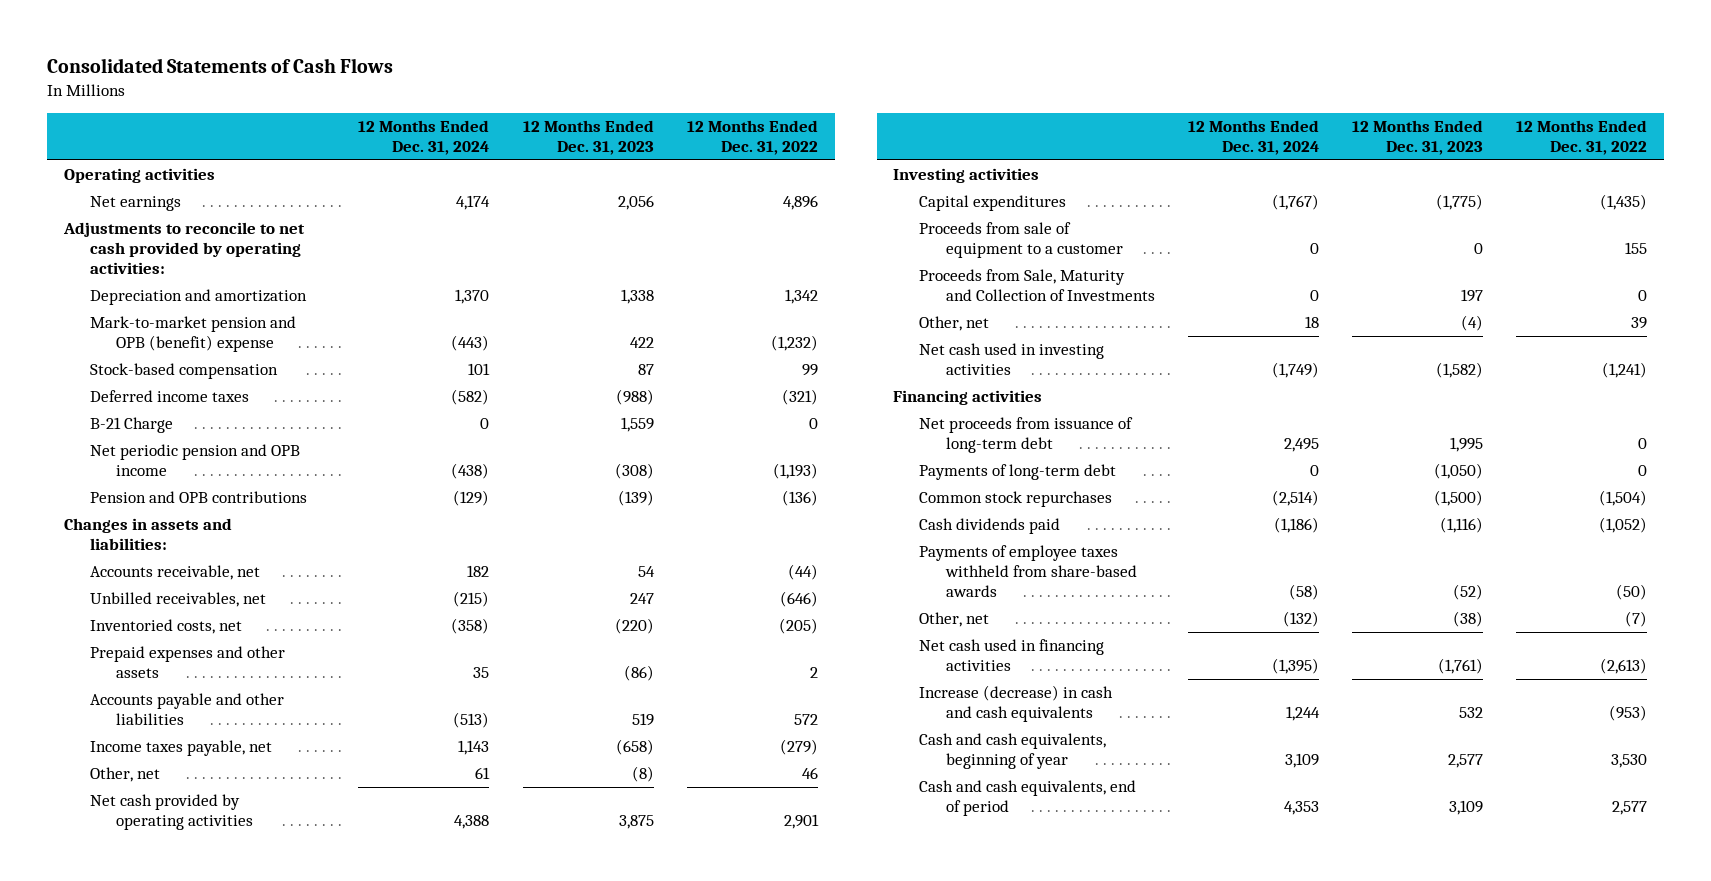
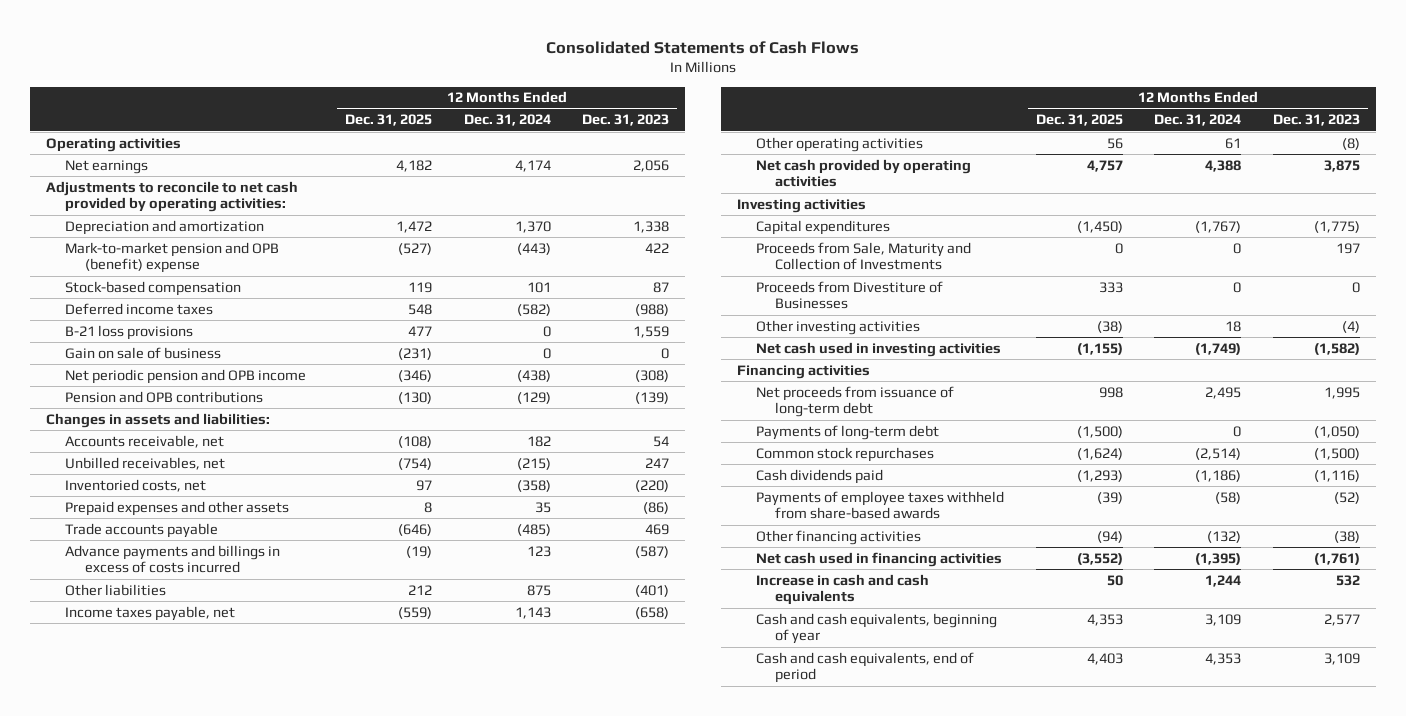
[686,119,818,156] 12 Months Ended Dec. 31, 2022 -> none
none -> [345,114,433,127] Dec. 31, 2025
[89,417,173,434] B-21 Charge -> [65,324,194,340] B-21 loss provisions
none -> [65,346,222,359] Gain on sale of business
[89,693,284,726] Accounts payable and other liabilities -> none
none -> [65,522,219,538] Trade accounts payable
none -> [65,544,281,574] Advance payments and billings in excess of costs incurred
none -> [65,583,167,596] Other liabilities
[89,767,160,783] Other, net -> [756,136,924,152] Other operating activities
[919,222,1123,259] Proceeds from sale of equipment to a customer -> none
none -> [756,280,944,310] Proceeds from Divestiture of Businesses
[919,316,990,332] Other, net -> [756,319,921,335] Other investing activities
[919,612,990,628] Other, net -> [756,529,922,545] Other financing activities
[919,685,1114,723] Increase (decrease) in cash and cash equivalents -> [756,573,930,606] Increase in cash and cash equivalents

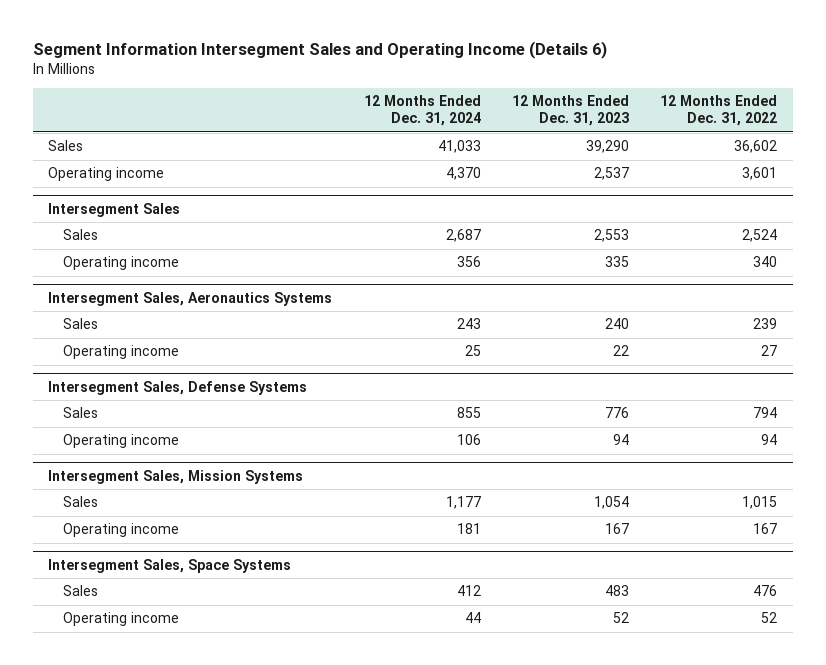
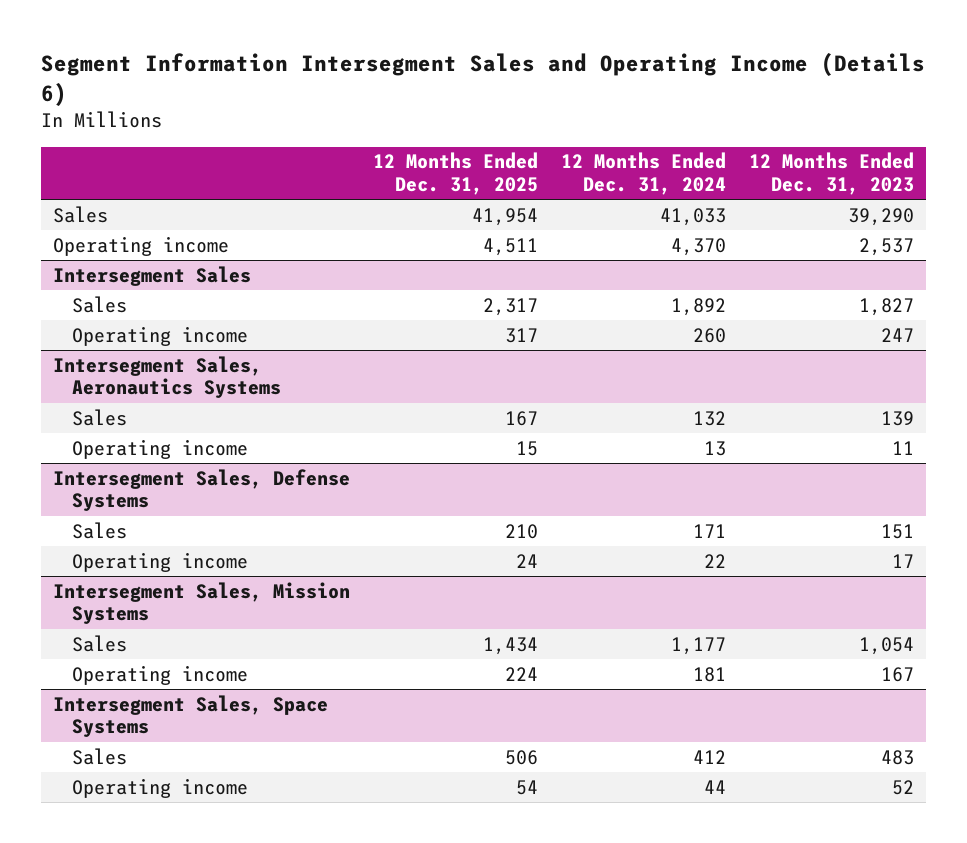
[660,95,778,127] 12 Months Ended Dec. 31, 2022 -> none
none -> [372,152,538,195] 12 Months Ended Dec. 31, 2025
[445,229,481,243] 2,687 -> [670,297,726,316] 1,892
[593,229,629,243] 2,553 -> [859,297,915,316] 1,827
[456,256,481,268] 356 -> [692,327,726,343] 260
[604,256,629,268] 335 -> [881,327,915,342] 247
[456,318,481,330] 243 -> [692,410,726,426] 132
[604,318,629,330] 240 -> [881,410,915,426] 139
[464,345,481,357] 25 -> [703,440,726,456] 13
[612,345,629,357] 22 -> [892,440,915,455] 11
[456,407,481,419] 855 -> [692,523,726,538] 171
[604,407,629,419] 776 -> [881,523,915,539] 151
[456,434,481,446] 106 -> [703,553,726,568] 22
[612,434,629,446] 94 -> [892,553,915,568] 17

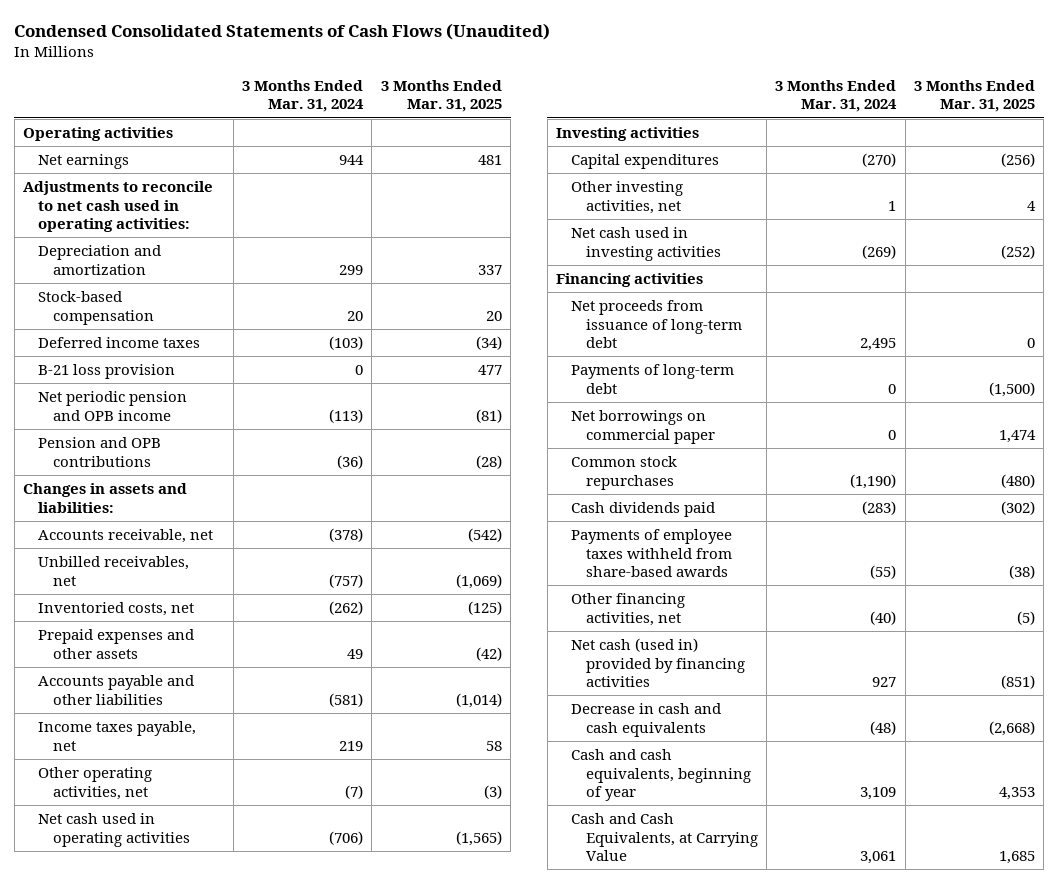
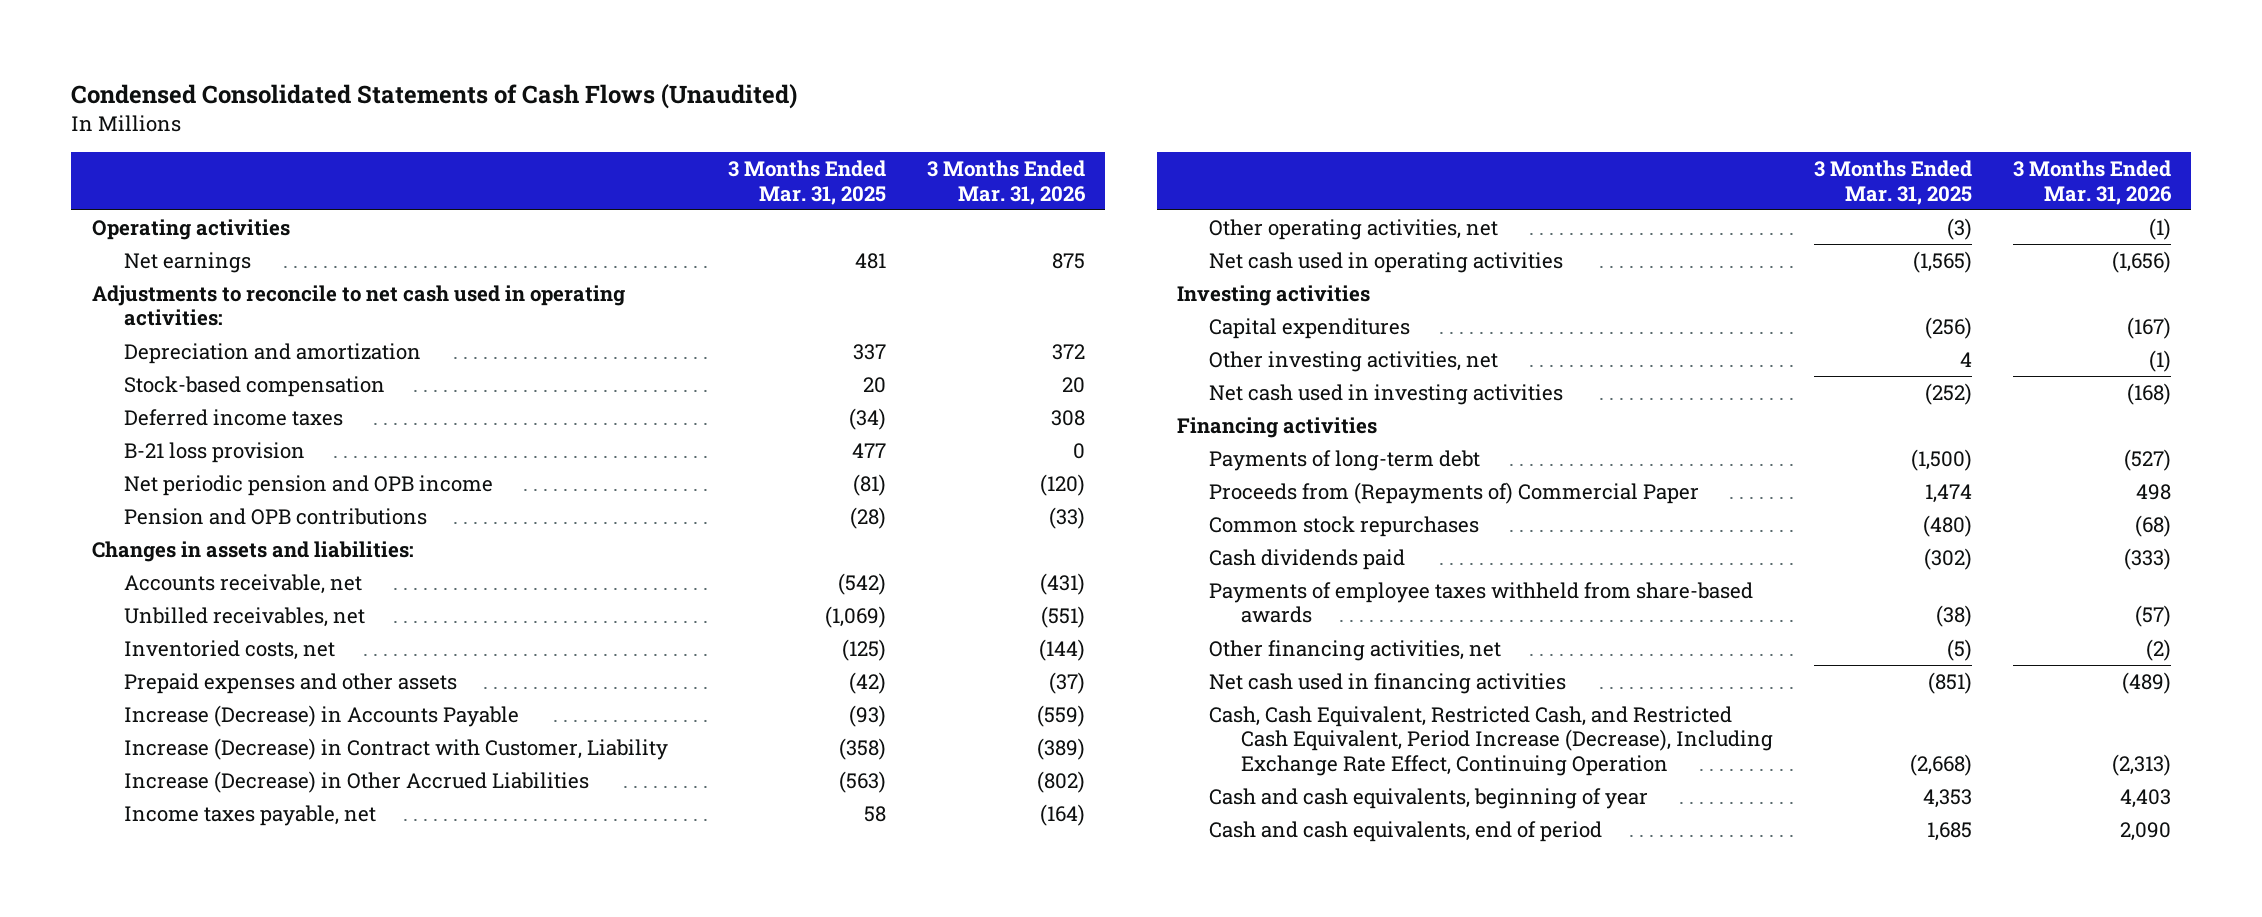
[242,79,365,113] 3 Months Ended Mar. 31, 2024 -> none
none -> [926,160,1086,205] 3 Months Ended Mar. 31, 2026
[37,674,194,705] Accounts payable and other liabilities -> none
none -> [123,705,519,728] Increase (Decrease) in Accounts Payable
none -> [123,738,668,761] Increase (Decrease) in Contract with Customer, Liability
none -> [123,771,589,794] Increase (Decrease) in Other Accrued Liabilities
[570,299,742,349] Net proceeds from issuance of long-term debt -> none
[570,409,715,444] Net borrowings on commercial paper -> [1209,482,1700,505] Proceeds from (Repayments of) Commercial Paper
[570,637,745,688] Net cash (used in) provided by financing activities -> [1209,673,1567,695] Net cash used in financing activities
[570,702,721,737] Decrease in cash and cash equivalents -> [1209,706,1774,776] Cash, Cash Equivalent, Restricted Cash, and Restricted Cash Equivalent, Period Increase (Decrease), Including Exchange Rate Effect, Continuing Operation
[570,812,758,862] Cash and Cash Equivalents, at Carrying Value -> [1209,821,1603,843] Cash and cash equivalents, end of period

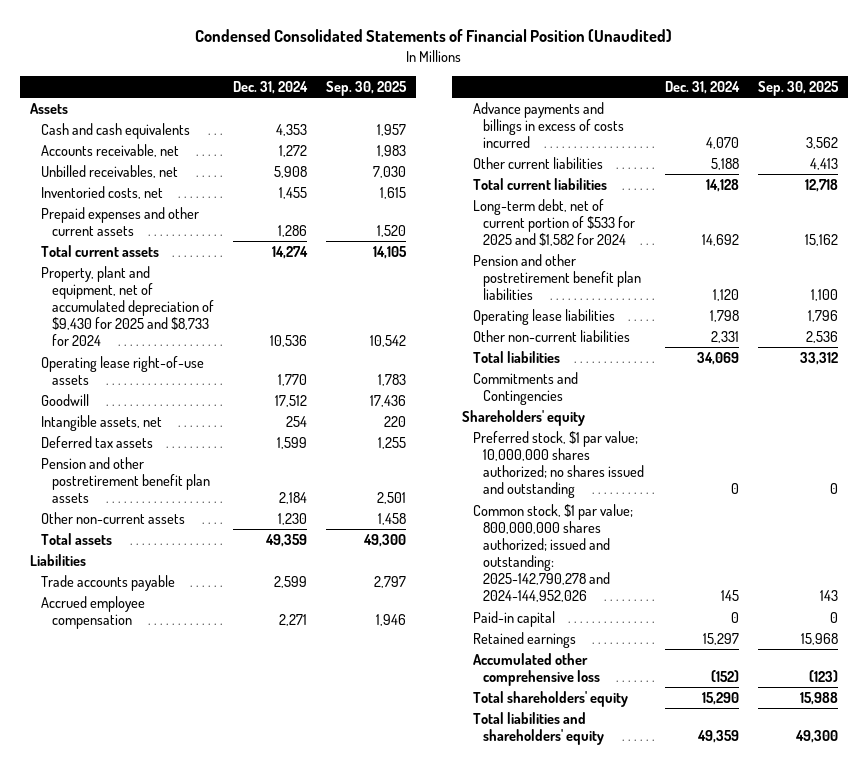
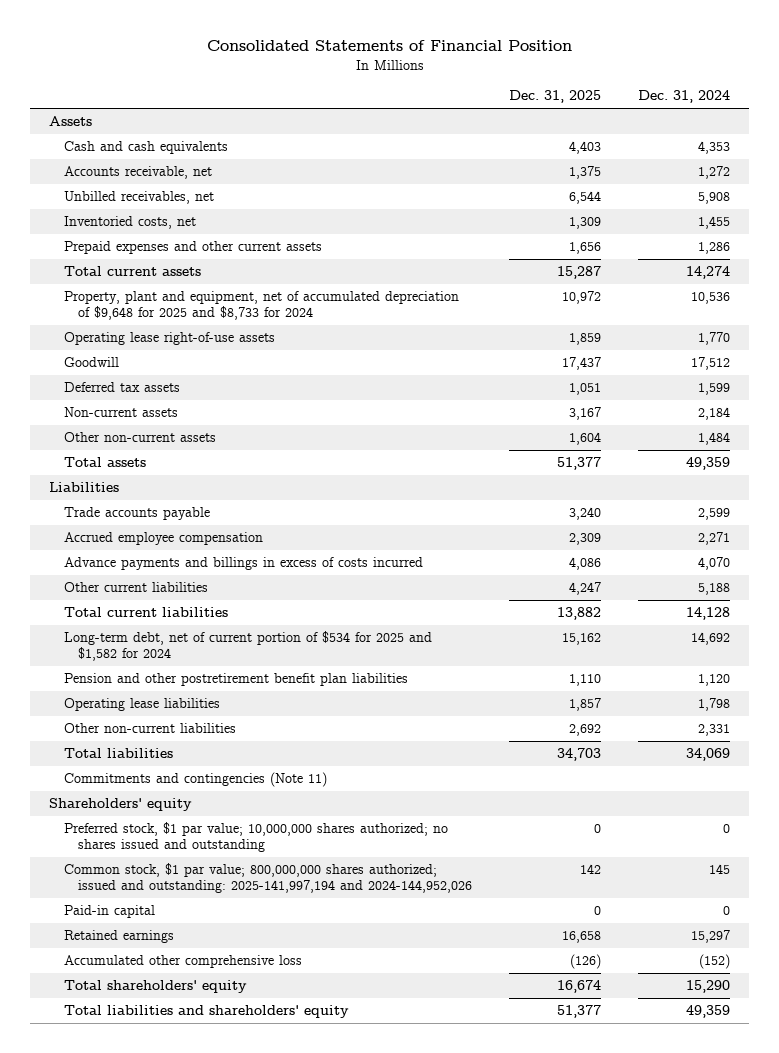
[195,29,673,43] Condensed Consolidated Statements of Financial Position (Unaudited) -> [206,40,572,52] Consolidated Statements of Financial Position
[326,81,408,97] Sep. 30, 2025 -> none
none -> [509,90,602,104] Dec. 31, 2025
[40,265,214,347] Property, plant and equipment, net of accumulated depreciation of $9,430 for 2025 and $8,733 for 2024 -> [63,291,459,321] Property, plant and equipment, net of accumulated depreciation of $9,648 for 2025 and $8,733 for 2024
[40,414,162,431] Intangible assets, net -> none
[40,456,210,504] Pension and other postretirement benefit plan assets -> [63,407,178,418] Non-current assets
[278,512,308,525] 1,230 -> [698,432,731,446] 1,484
[472,198,636,247] Long-term debt, net of current portion of $533 for 2025 and $1,582 for 2024 -> [63,631,432,662] Long-term debt, net of current portion of $534 for 2025 and $1,582 for 2024
[472,371,578,405] Commitments and Contingencies -> [63,772,327,788] Commitments and contingencies (Note 11)
[472,503,633,603] Common stock, $1 par value; 800,000,000 shares authorized; issued and outstanding: 2025-142,790,278 and 2024-144,952,026 -> [63,863,473,894] Common stock, $1 par value; 800,000,000 shares authorized; issued and outstanding: 2025-141,997,194 and 2024-144,952,026

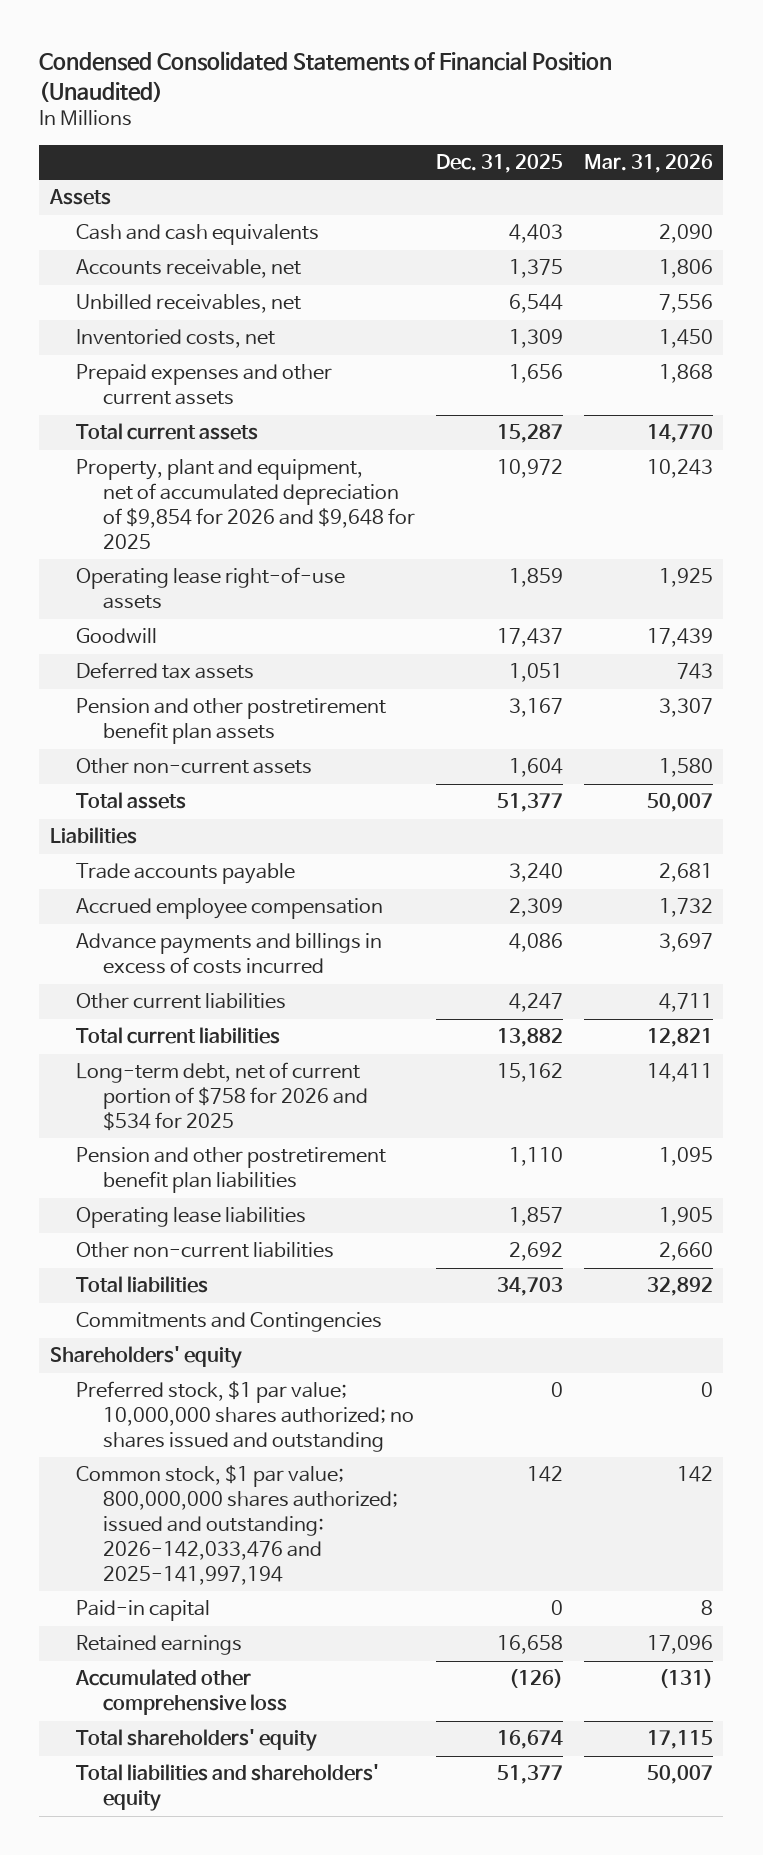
[206,40,572,52] Consolidated Statements of Financial Position -> [39,51,613,103] Condensed Consolidated Statements of Financial Position (Unaudited)
[638,90,731,104] Dec. 31, 2024 -> none
none -> [583,153,713,173] Mar. 31, 2026
[63,291,459,321] Property, plant and equipment, net of accumulated depreciation of $9,648 for 2025 and $8,733 for 2024 -> [76,459,416,549] Property, plant and equipment, net of accumulated depreciation of $9,854 for 2026 and $9,648 for 2025
[63,407,178,418] Non-current assets -> [76,698,387,745] Pension and other postretirement benefit plan assets
[63,631,432,662] Long-term debt, net of current portion of $534 for 2025 and $1,582 for 2024 -> [76,1062,369,1132] Long-term debt, net of current portion of $758 for 2026 and $534 for 2025
[63,772,327,788] Commitments and contingencies (Note 11) -> [76,1312,383,1333] Commitments and Contingencies
[63,863,473,894] Common stock, $1 par value; 800,000,000 shares authorized; issued and outstanding: 2025-141,997,194 and 2024-144,952,026 -> [76,1465,399,1585] Common stock, $1 par value; 800,000,000 shares authorized; issued and outstanding: 2026-142,033,476 and 2025-141,997,194

